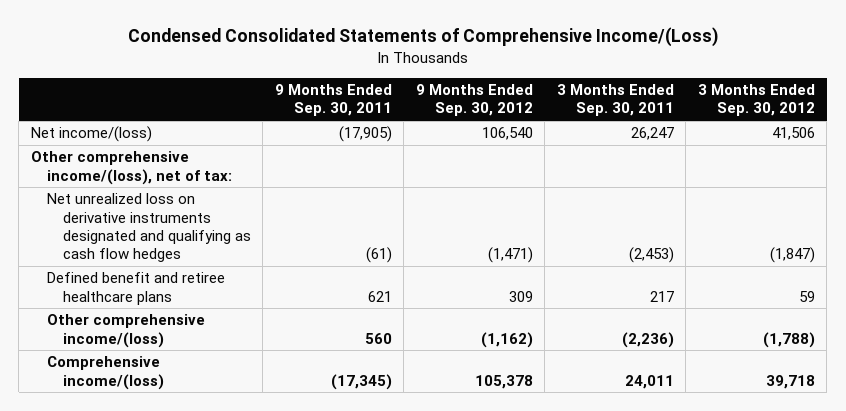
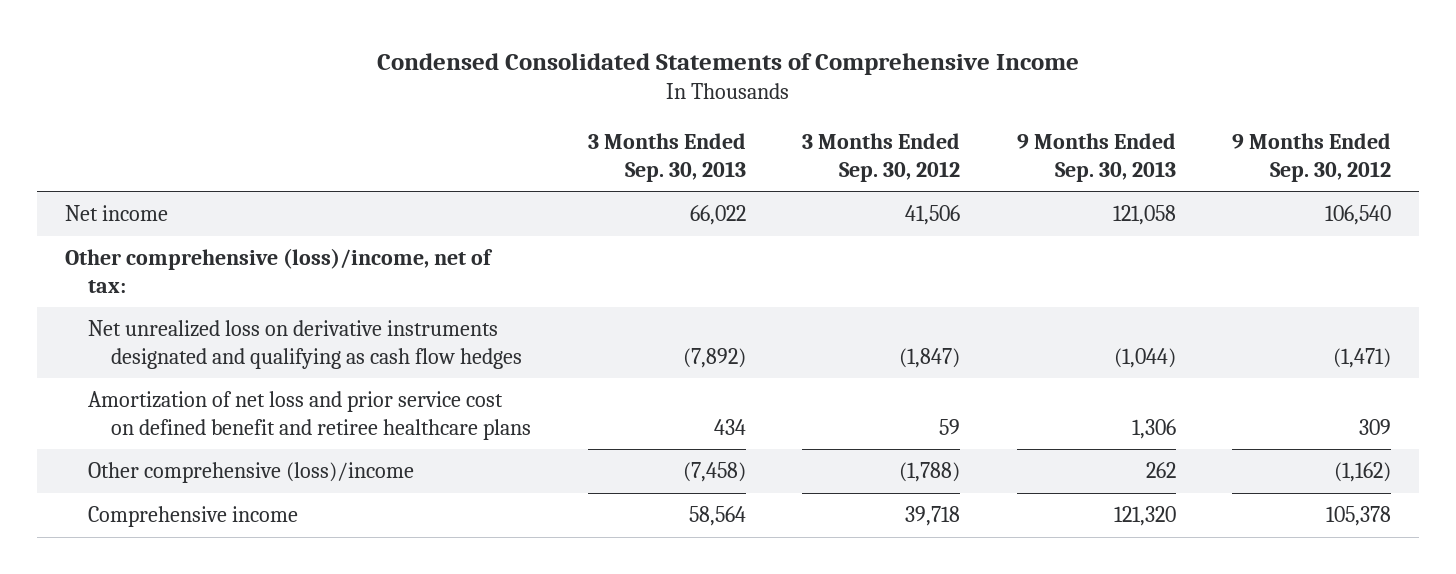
[127,27,718,48] Condensed Consolidated Statements of Comprehensive Income/(Loss) -> [377,52,1080,75] Condensed Consolidated Statements of Comprehensive Income
[274,84,392,117] 9 Months Ended Sep. 30, 2011 -> none
[556,84,674,117] 3 Months Ended Sep. 30, 2011 -> none
none -> [587,133,746,182] 3 Months Ended Sep. 30, 2013
none -> [1016,133,1176,182] 9 Months Ended Sep. 30, 2013
[30,126,152,143] Net income/(loss) -> [65,205,169,222] Net income
[30,151,232,185] Other comprehensive income/(loss), net of tax: -> [65,248,494,293] Other comprehensive (loss)/income, net of tax:
[46,272,225,305] Defined benefit and retiree healthcare plans -> [88,391,532,440] Amortization of net loss and prior service cost on defined benefit and retiree healthcare plans
[46,314,205,348] Other comprehensive income/(loss) -> [88,462,415,484] Other comprehensive (loss)/income
[46,356,164,390] Comprehensive income/(loss) -> [88,506,299,528] Comprehensive income

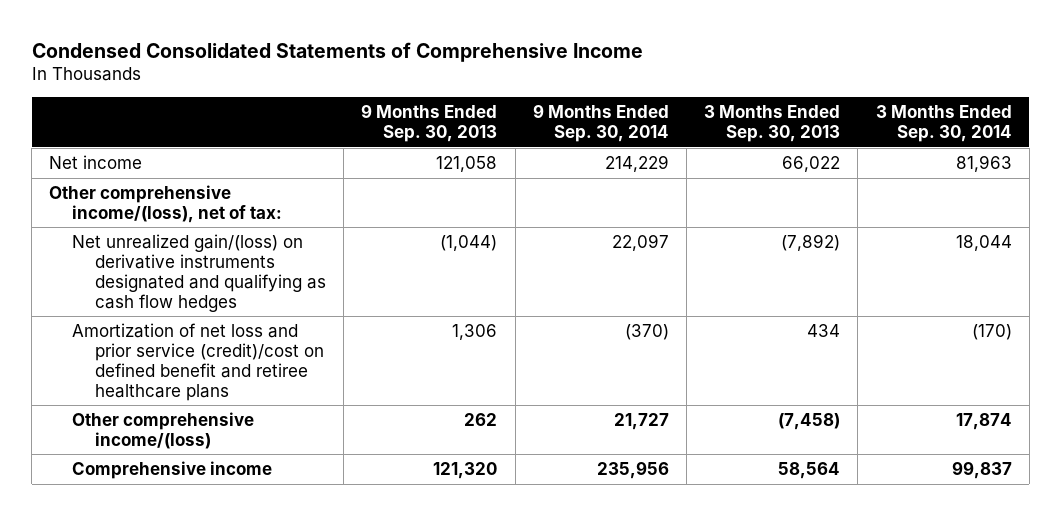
[802,133,961,182] 3 Months Ended Sep. 30, 2012 -> none
[1232,133,1392,182] 9 Months Ended Sep. 30, 2012 -> none
none -> [532,104,669,142] 9 Months Ended Sep. 30, 2014
none -> [875,105,1012,142] 3 Months Ended Sep. 30, 2014
[65,248,494,293] Other comprehensive (loss)/income, net of tax: -> [49,184,283,223] Other comprehensive income/(loss), net of tax:
[88,320,523,369] Net unrealized loss on derivative instruments designated and qualifying as cash flow hedges -> [72,233,326,312] Net unrealized gain/(loss) on derivative instruments designated and qualifying as cash flow hedges
[88,391,532,440] Amortization of net loss and prior service cost on defined benefit and retiree healthcare plans -> [72,322,324,401] Amortization of net loss and prior service (credit)/cost on defined benefit and retiree healthcare plans
[88,462,415,484] Other comprehensive (loss)/income -> [72,411,255,449] Other comprehensive income/(loss)

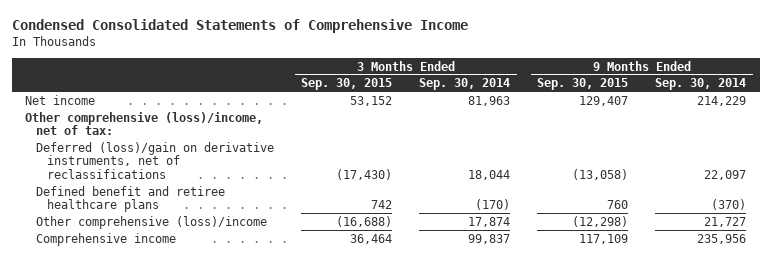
[361,104,498,142] 9 Months Ended Sep. 30, 2013 -> none
[704,105,841,142] 3 Months Ended Sep. 30, 2013 -> none
none -> [301,78,393,91] Sep. 30, 2015
none -> [537,78,629,91] Sep. 30, 2015
[49,184,283,223] Other comprehensive income/(loss), net of tax: -> [25,111,264,136] Other comprehensive (loss)/income, net of tax:
[72,233,326,312] Net unrealized gain/(loss) on derivative instruments designated and qualifying as cash flow hedges -> [36,141,275,180] Deferred (loss)/gain on derivative instruments, net of reclassifications
[72,322,324,401] Amortization of net loss and prior service (credit)/cost on defined benefit and retiree healthcare plans -> [36,185,226,213] Defined benefit and retiree healthcare plans
[72,411,255,449] Other comprehensive income/(loss) -> [36,215,268,229] Other comprehensive (loss)/income

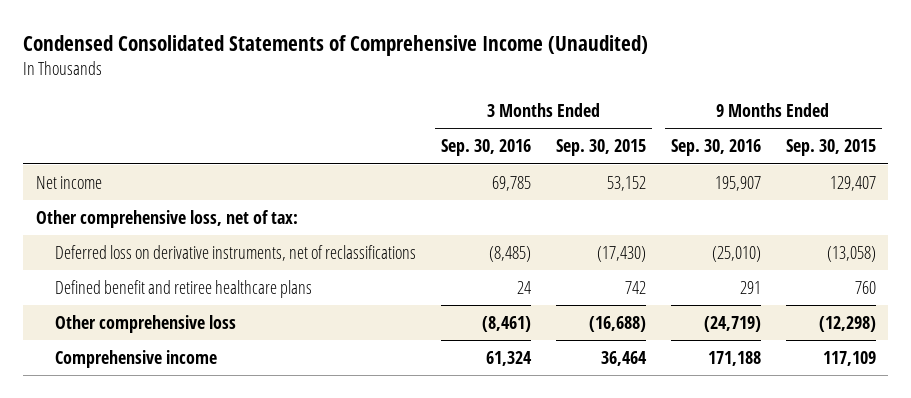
[11,19,468,34] Condensed Consolidated Statements of Comprehensive Income -> [23,34,649,56] Condensed Consolidated Statements of Comprehensive Income (Unaudited)
[419,78,511,91] Sep. 30, 2014 -> none
[655,78,747,91] Sep. 30, 2014 -> none
none -> [441,139,532,157] Sep. 30, 2016
none -> [670,139,761,157] Sep. 30, 2016
[25,111,264,136] Other comprehensive (loss)/income, net of tax: -> [35,209,298,228] Other comprehensive loss, net of tax:
[36,141,275,180] Deferred (loss)/gain on derivative instruments, net of reclassifications -> [55,244,417,261] Deferred loss on derivative instruments, net of reclassifications
[36,215,268,229] Other comprehensive (loss)/income -> [55,314,237,333] Other comprehensive loss

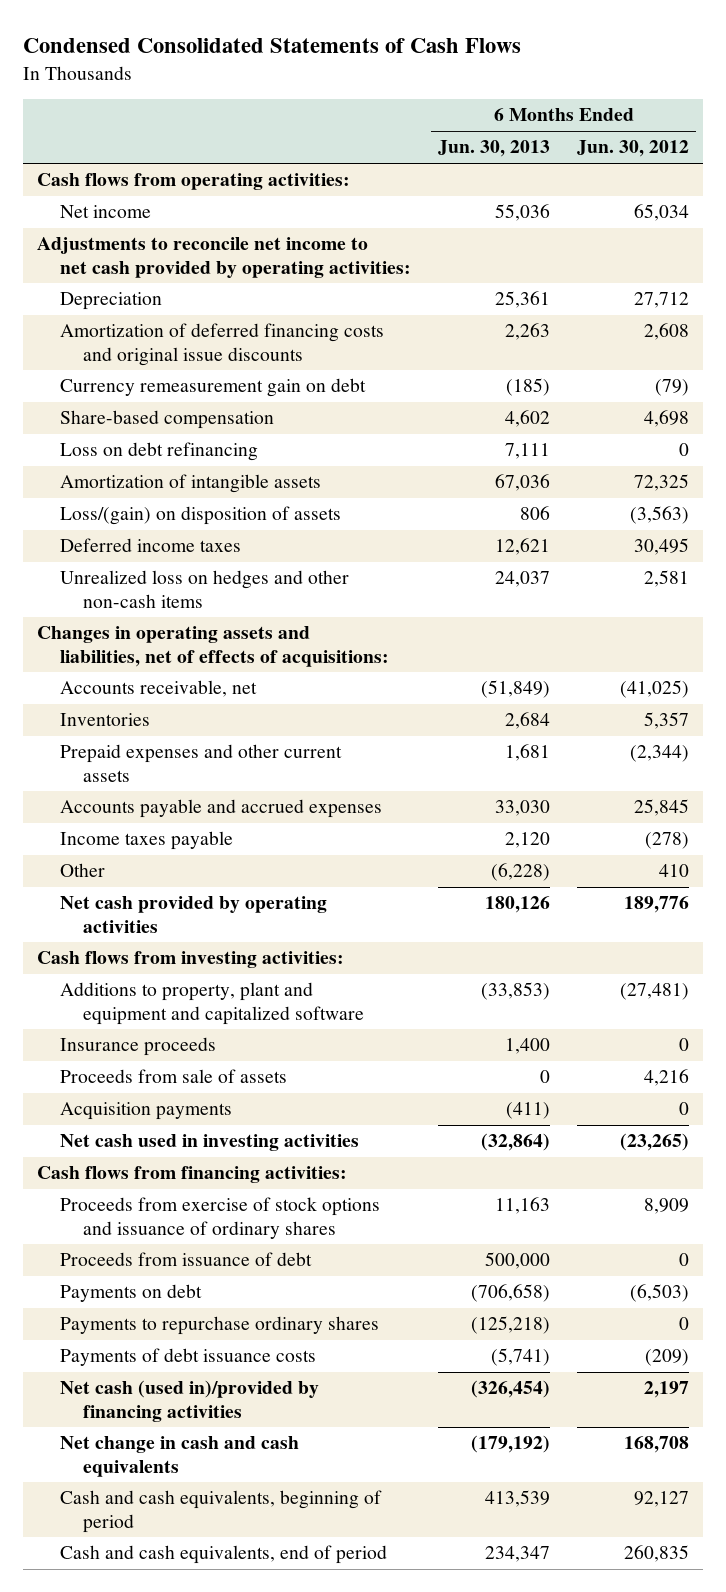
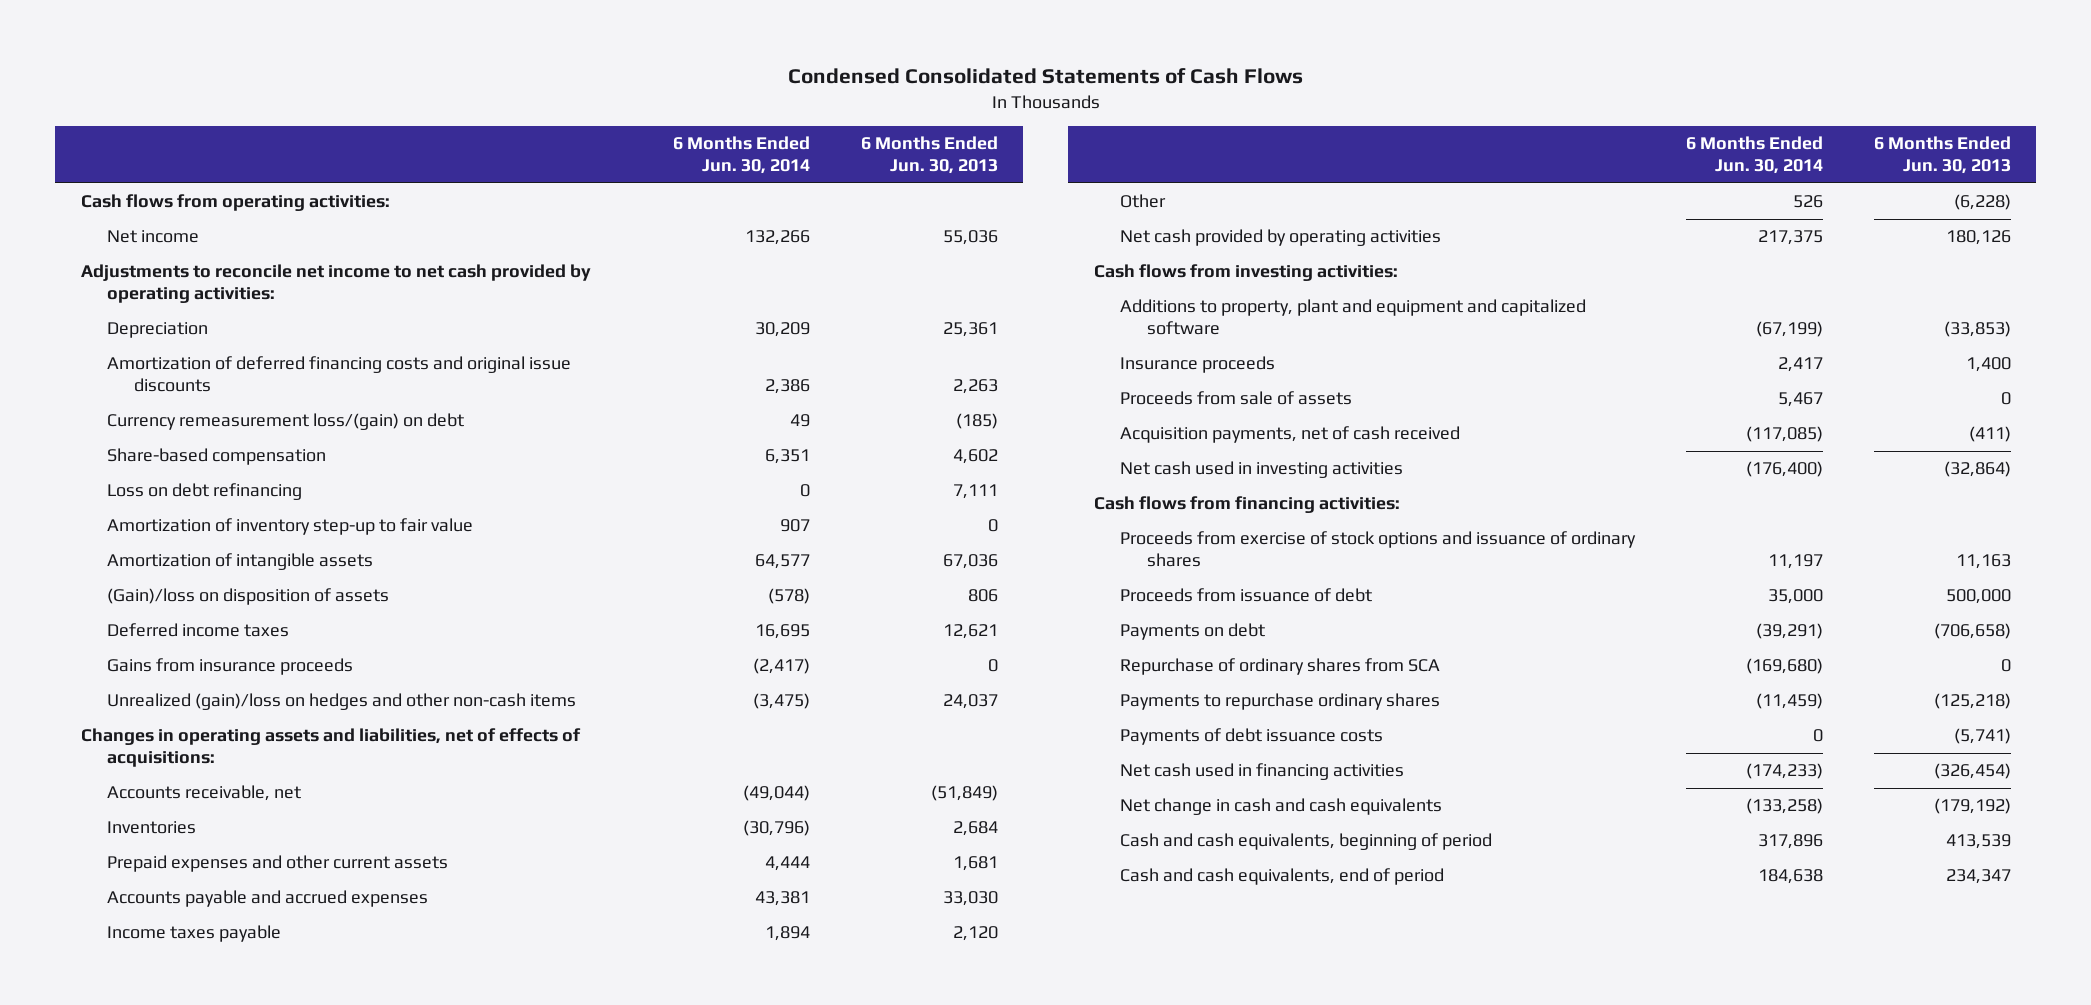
[577,140,690,158] Jun. 30, 2012 -> none
none -> [672,136,810,175] 6 Months Ended Jun. 30, 2014
[59,378,366,398] Currency remeasurement gain on debt -> [107,413,465,431] Currency remeasurement loss/(gain) on debt
none -> [107,518,474,536] Amortization of inventory step-up to fair value
[59,506,341,526] Loss/(gain) on disposition of assets -> [107,588,390,606] (Gain)/loss on disposition of assets
none -> [107,658,354,676] Gains from insurance proceeds
[59,570,349,608] Unrealized loss on hedges and other non-cash items -> [107,693,577,711] Unrealized (gain)/loss on hedges and other non-cash items
[59,1102,232,1121] Acquisition payments -> [1120,426,1461,444] Acquisition payments, net of cash received
none -> [1120,658,1441,676] Repurchase of ordinary shares from SCA
[59,1380,319,1422] Net cash (used in)/provided by financing activities -> [1120,763,1405,781] Net cash used in financing activities

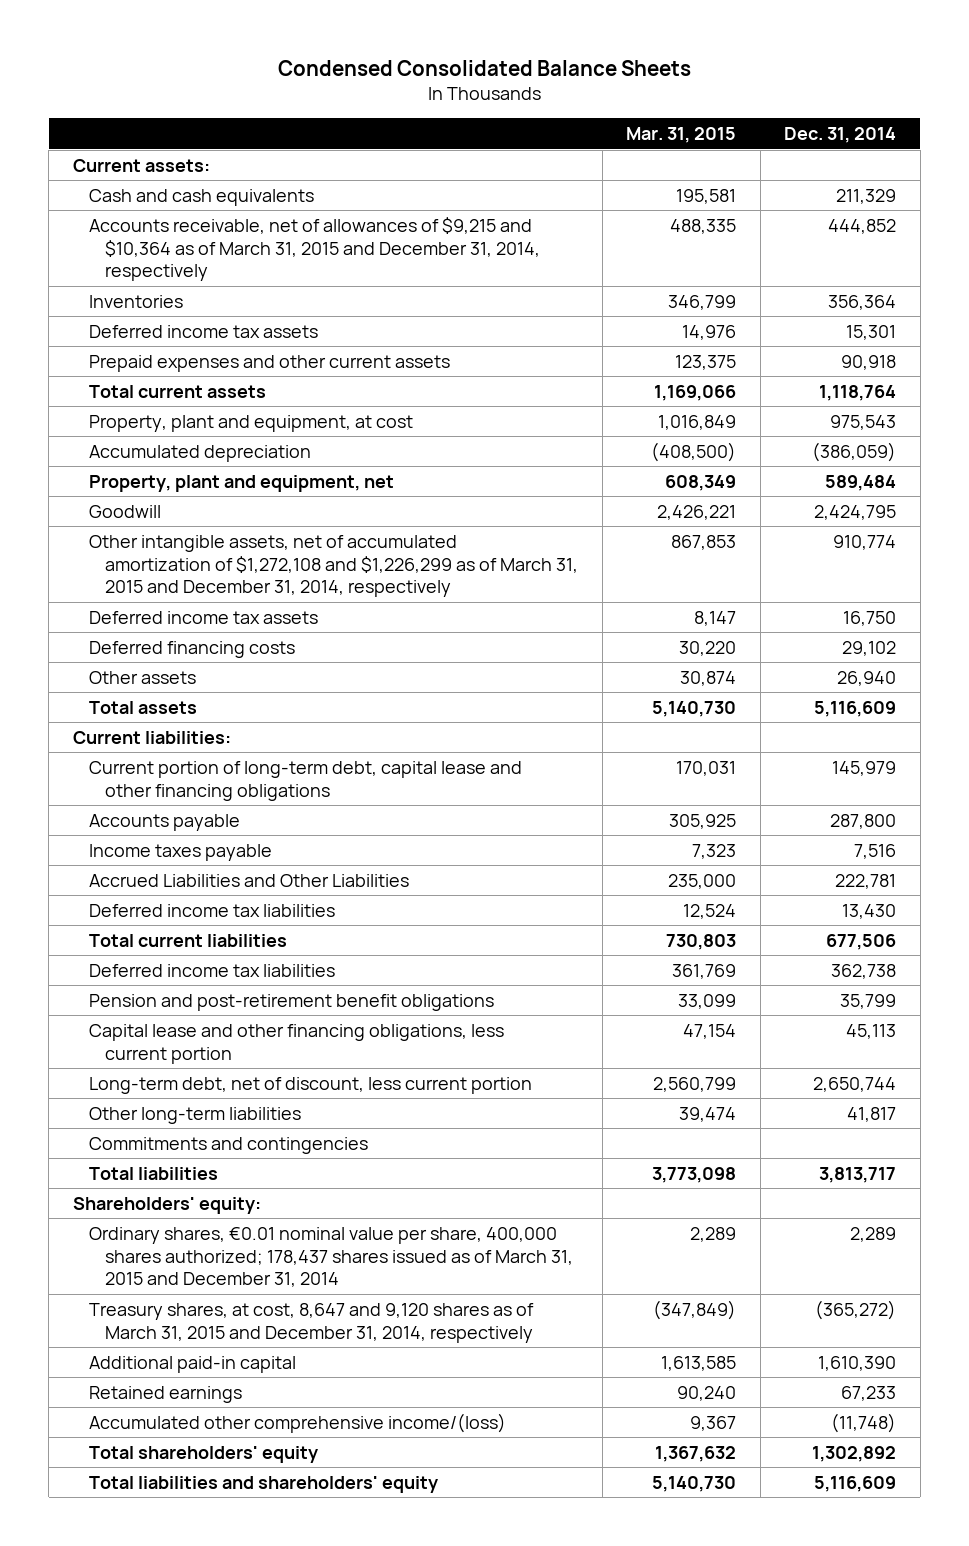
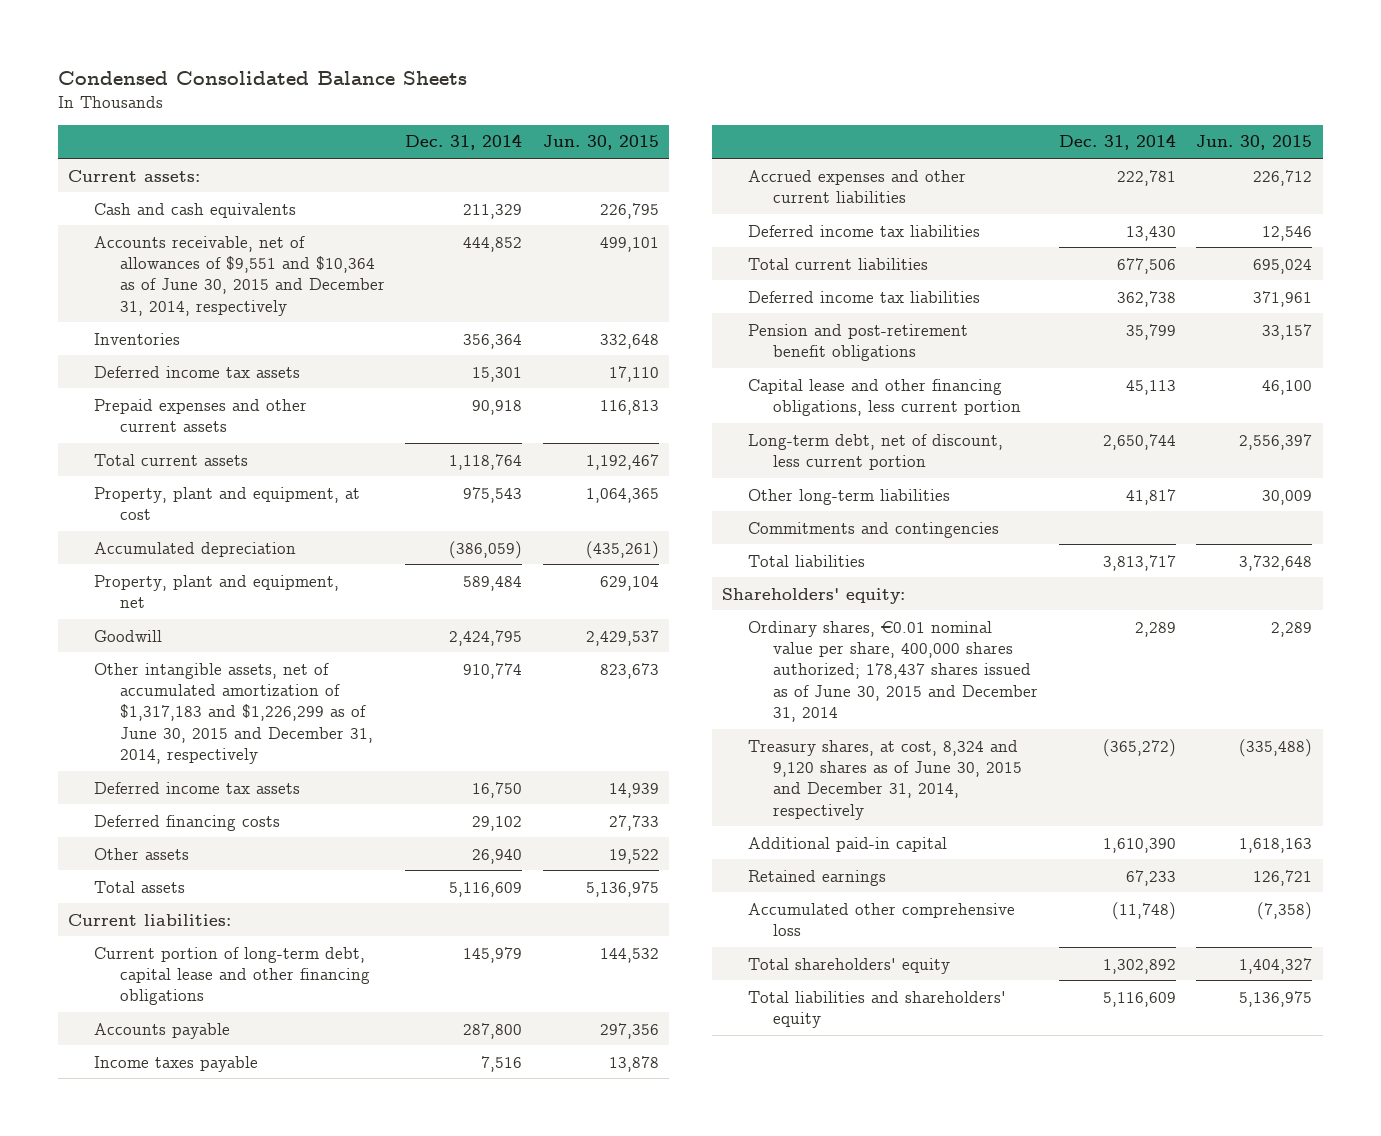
[626,126,737,143] Mar. 31, 2015 -> none
none -> [542,135,659,151] Jun. 30, 2015
[88,216,541,282] Accounts receivable, net of allowances of $9,215 and $10,364 as of March 31, 2015 and December 31, 2014, respectively -> [94,235,385,316] Accounts receivable, net of allowances of $9,551 and $10,364 as of June 30, 2015 and December 31, 2014, respectively
[88,534,579,598] Other intangible assets, net of accumulated amortization of $1,272,108 and $1,226,299 as of March 31, 2015 and December 31, 2014, respectively -> [94,662,373,765] Other intangible assets, net of accumulated amortization of $1,317,183 and $1,226,299 as of June 30, 2015 and December 31, 2014, respectively
[88,873,409,887] Accrued Liabilities and Other Liabilities -> [747,169,966,203] Accrued expenses and other current liabilities
[88,1226,574,1288] Ordinary shares, €0.01 nominal value per share, 400,000 shares authorized; 178,437 shares issued as of March 31, 2015 and December 31, 2014 -> [747,620,1039,723] Ordinary shares, €0.01 nominal value per share, 400,000 shares authorized; 178,437 shares issued as of June 30, 2015 and December 31, 2014
[88,1302,534,1343] Treasury shares, at cost, 8,647 and 9,120 shares as of March 31, 2015 and December 31, 2014, respectively -> [747,739,1023,820] Treasury shares, at cost, 8,324 and 9,120 shares as of June 30, 2015 and December 31, 2014, respectively
[88,1412,506,1433] Accumulated other comprehensive income/(loss) -> [747,902,1015,936] Accumulated other comprehensive loss

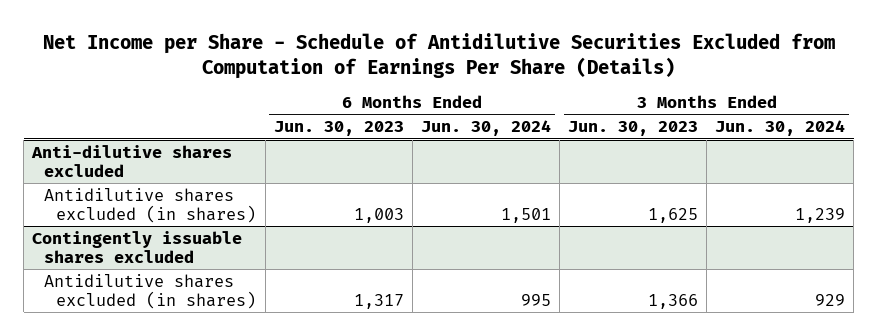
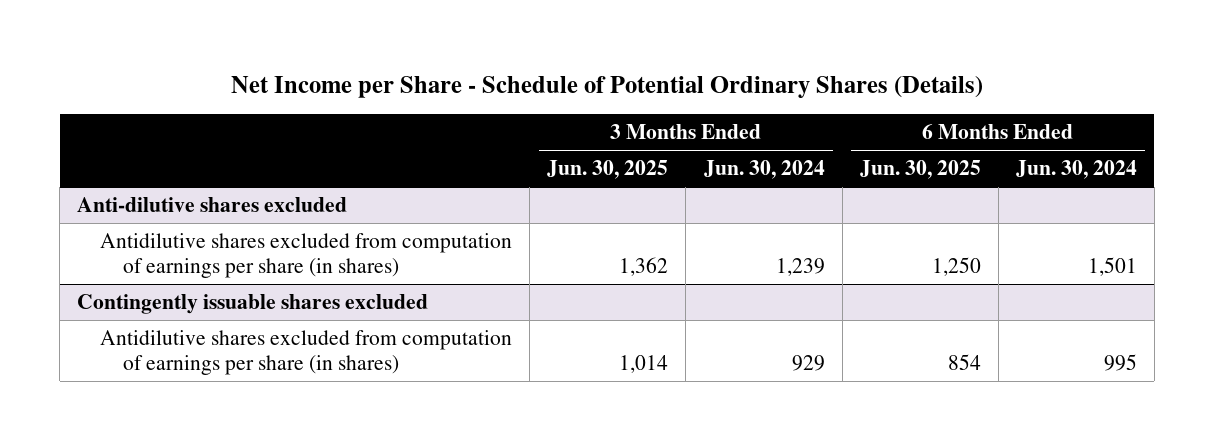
[42,33,835,80] Net Income per Share - Schedule of Antidilutive Securities Excluded from Computation of Earnings Per Share (Details) -> [231,75,984,98] Net Income per Share - Schedule of Potential Ordinary Shares (Details)
[273,121,404,137] Jun. 30, 2023 -> none
[567,121,698,137] Jun. 30, 2023 -> none
none -> [547,160,669,180] Jun. 30, 2025
none -> [859,160,981,180] Jun. 30, 2025
[44,187,257,223] Antidilutive shares excluded (in shares) -> [100,232,513,278] Antidilutive shares excluded from computation of earnings per share (in shares)
[44,273,257,309] Antidilutive shares excluded (in shares) -> [100,329,513,375] Antidilutive shares excluded from computation of earnings per share (in shares)

